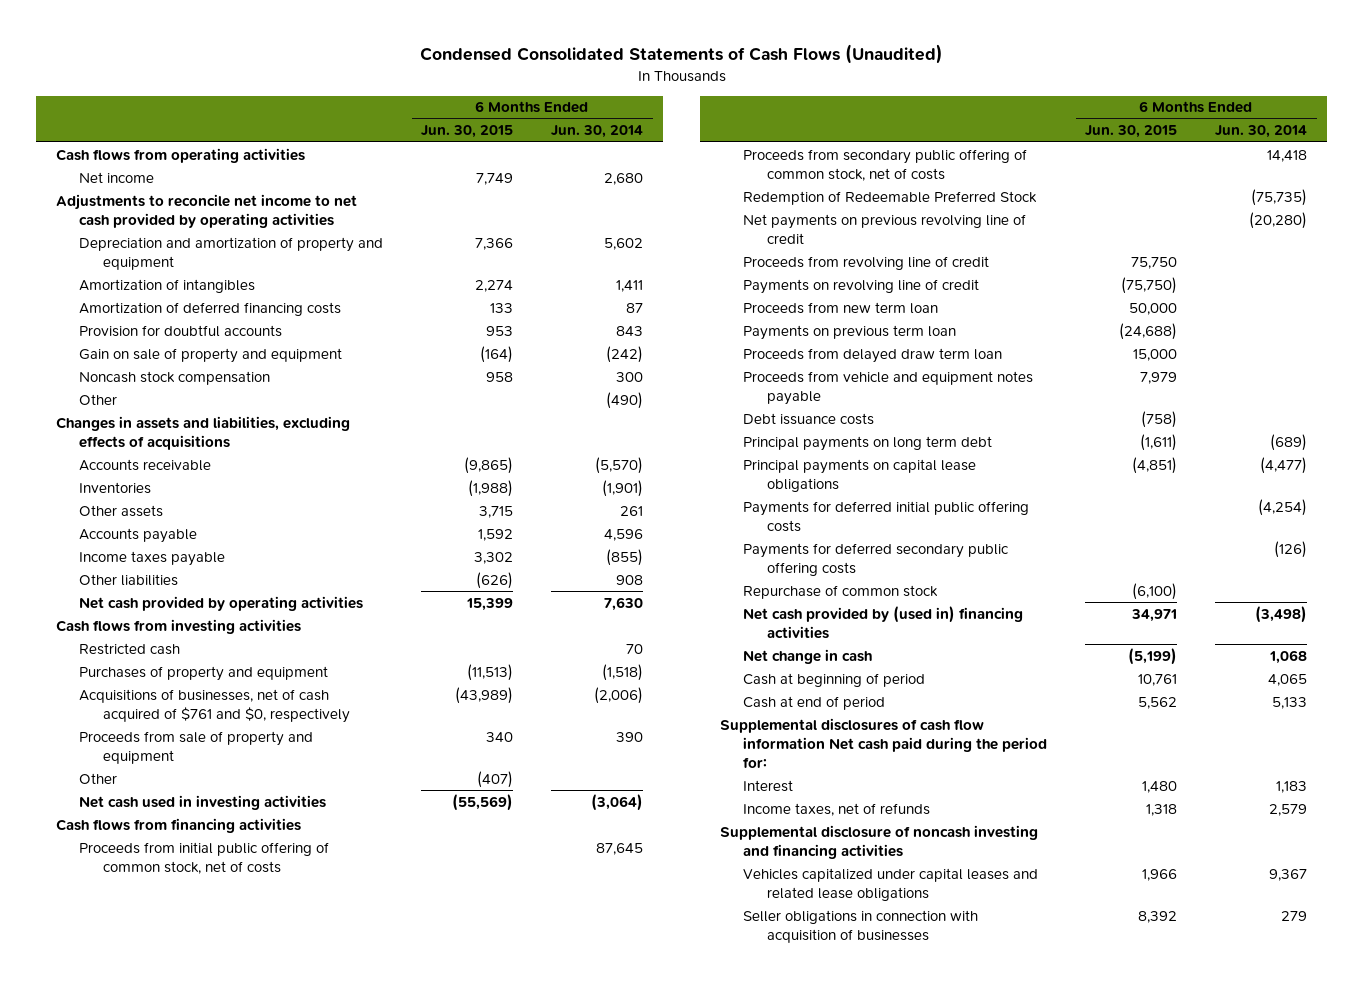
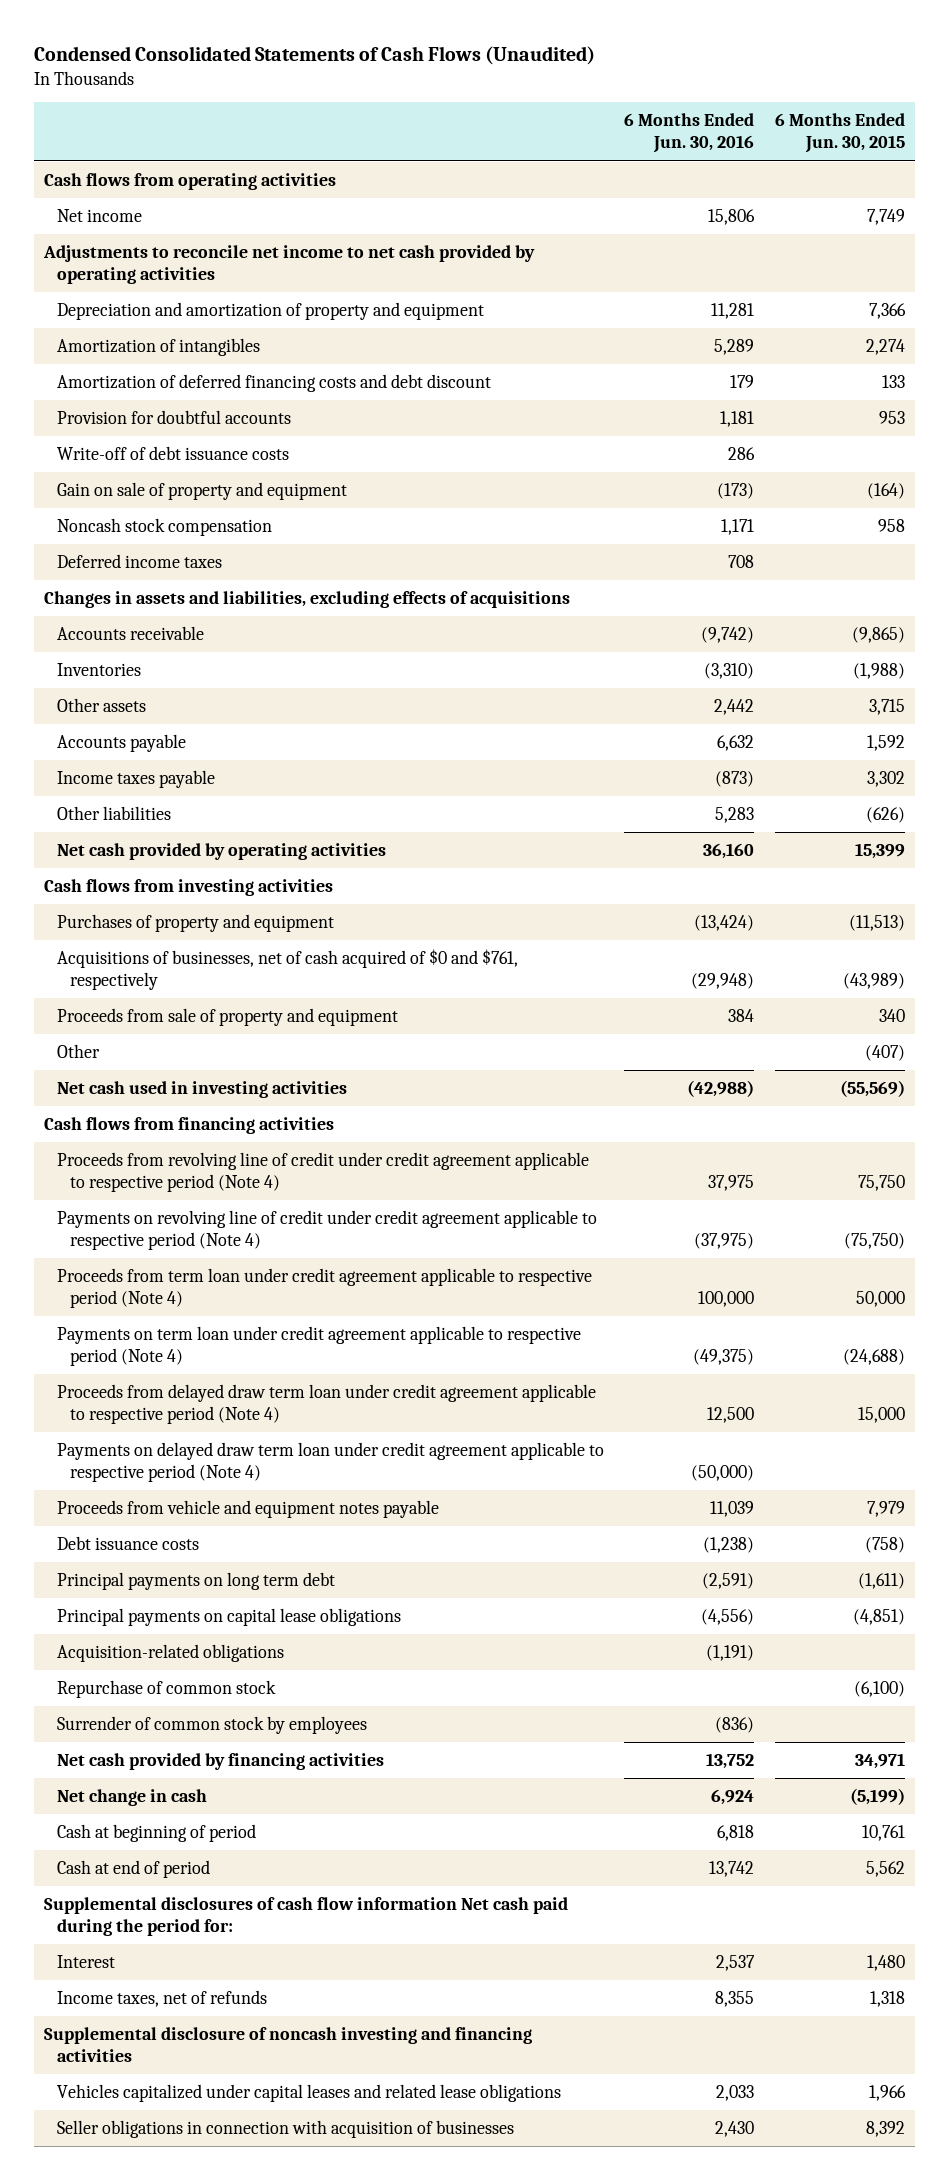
[551,125,644,139] Jun. 30, 2014 -> none
none -> [624,113,755,154] 6 Months Ended Jun. 30, 2016
[79,301,342,316] Amortization of deferred financing costs -> [57,374,492,393] Amortization of deferred financing costs and debt discount
none -> [57,446,290,461] Write-off of debt issuance costs
[79,393,118,405] Other -> none
none -> [57,554,223,569] Deferred income taxes
[79,642,181,655] Restricted cash -> none
[79,688,350,723] Acquisitions of businesses, net of cash acquired of $761 and $0, respectively -> [57,949,519,991] Acquisitions of businesses, net of cash acquired of $0 and $761, respectively
[79,841,330,874] Proceeds from initial public offering of common stock, net of costs -> none
[743,148,1028,181] Proceeds from secondary public offering of common stock, net of costs -> none
[743,190,1038,205] Redemption of Redeemable Preferred Stock -> none
[743,213,1027,244] Net payments on previous revolving line of credit -> none
[743,255,990,270] Proceeds from revolving line of credit -> [57,1152,590,1193] Proceeds from revolving line of credit under credit agreement applicable to respective period (Note 4)
[743,278,980,294] Payments on revolving line of credit -> [57,1210,598,1251] Payments on revolving line of credit under credit agreement applicable to respective period (Note 4)
[743,301,939,314] Proceeds from new term loan -> [57,1268,593,1309] Proceeds from term loan under credit agreement applicable to respective period (Note 4)
[743,324,957,340] Payments on previous term loan -> [57,1326,582,1367] Payments on term loan under credit agreement applicable to respective period (Note 4)
[743,347,1003,363] Proceeds from delayed draw term loan -> [57,1384,597,1425] Proceeds from delayed draw term loan under credit agreement applicable to respective period (Note 4)
none -> [57,1442,605,1483] Payments on delayed draw term loan under credit agreement applicable to respective period (Note 4)
[743,500,1030,532] Payments for deferred initial public offering costs -> none
[743,542,1010,576] Payments for deferred secondary public offering costs -> none
none -> [57,1644,285,1663] Acquisition-related obligations
none -> [57,1716,368,1735] Surrender of common stock by employees
[743,605,1024,639] Net cash provided by (used in) financing activities -> [57,1753,385,1771] Net cash provided by financing activities

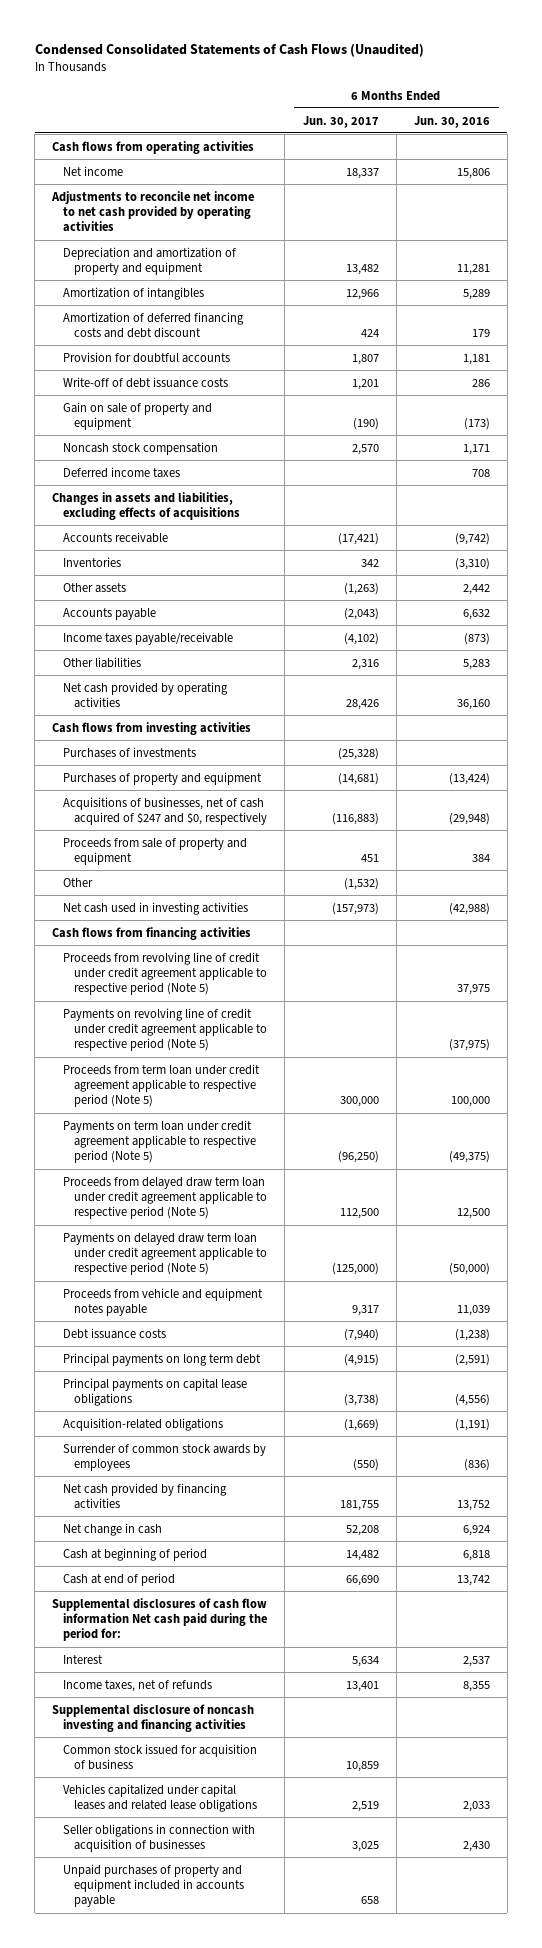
[774,113,905,154] 6 Months Ended Jun. 30, 2015 -> none
none -> [302,115,379,128] Jun. 30, 2017
[57,770,216,789] Income taxes payable -> [63,631,234,645] Income taxes payable/receivable
none -> [63,746,197,758] Purchases of investments
[57,949,519,991] Acquisitions of businesses, net of cash acquired of $0 and $761, respectively -> [63,796,268,825] Acquisitions of businesses, net of cash acquired of $247 and $0, respectively
[57,1152,590,1193] Proceeds from revolving line of credit under credit agreement applicable to respective period (Note 4) -> [63,951,268,996] Proceeds from revolving line of credit under credit agreement applicable to respective period (Note 5)
[57,1210,598,1251] Payments on revolving line of credit under credit agreement applicable to respective period (Note 4) -> [63,1007,268,1052] Payments on revolving line of credit under credit agreement applicable to respective period (Note 5)
[57,1268,593,1309] Proceeds from term loan under credit agreement applicable to respective period (Note 4) -> [63,1063,261,1108] Proceeds from term loan under credit agreement applicable to respective period (Note 5)
[57,1326,582,1367] Payments on term loan under credit agreement applicable to respective period (Note 4) -> [63,1119,257,1164] Payments on term loan under credit agreement applicable to respective period (Note 5)
[57,1384,597,1425] Proceeds from delayed draw term loan under credit agreement applicable to respective period (Note 4) -> [63,1176,268,1220] Proceeds from delayed draw term loan under credit agreement applicable to respective period (Note 5)
[57,1442,605,1483] Payments on delayed draw term loan under credit agreement applicable to respective period (Note 4) -> [63,1232,268,1276] Payments on delayed draw term loan under credit agreement applicable to respective period (Note 5)
[57,1680,277,1699] Repurchase of common stock -> none
[57,1716,368,1735] Surrender of common stock by employees -> [63,1443,267,1471] Surrender of common stock awards by employees
none -> [63,1743,258,1770] Common stock issued for acquisition of business
none -> [63,1863,245,1908] Unpaid purchases of property and equipment included in accounts payable

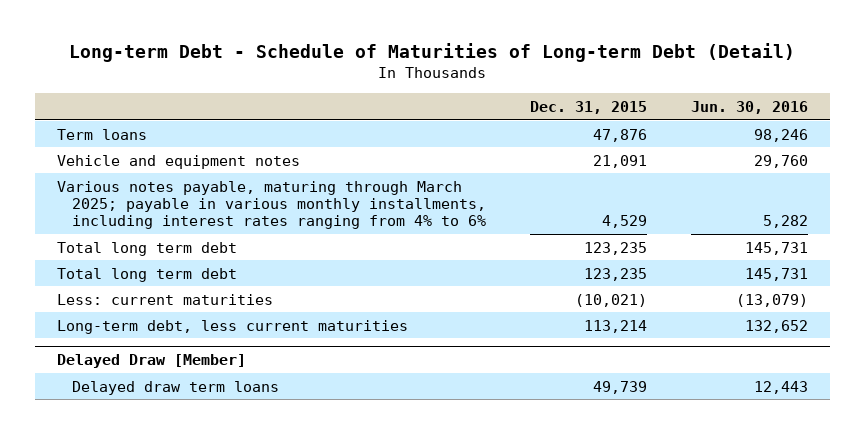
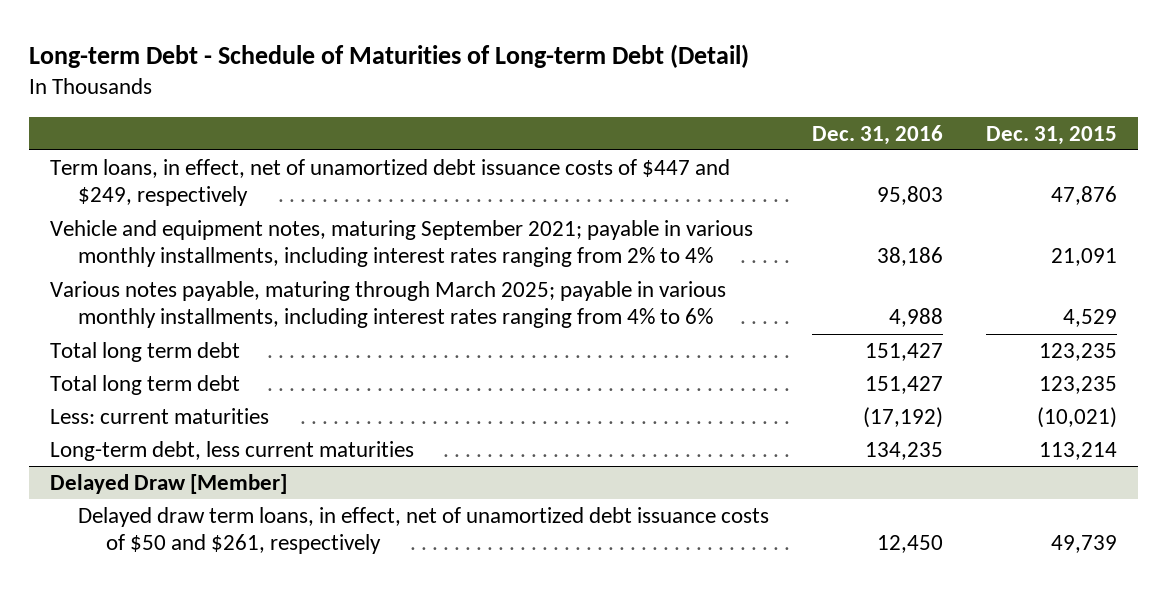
[690,100,808,114] Jun. 30, 2016 -> none
none -> [811,124,943,145] Dec. 31, 2016
[56,128,147,140] Term loans -> [49,158,730,207] Term loans, in effect, net of unamortized debt issuance costs of $447 and $249, respectively
[56,154,300,169] Vehicle and equipment notes -> [49,219,753,268] Vehicle and equipment notes, maturing September 2021; payable in various monthly installments, including interest rates ranging from 2% to 4%
[71,380,279,395] Delayed draw term loans -> [77,506,769,555] Delayed draw term loans, in effect, net of unamortized debt issuance costs of $50 and $261, respectively

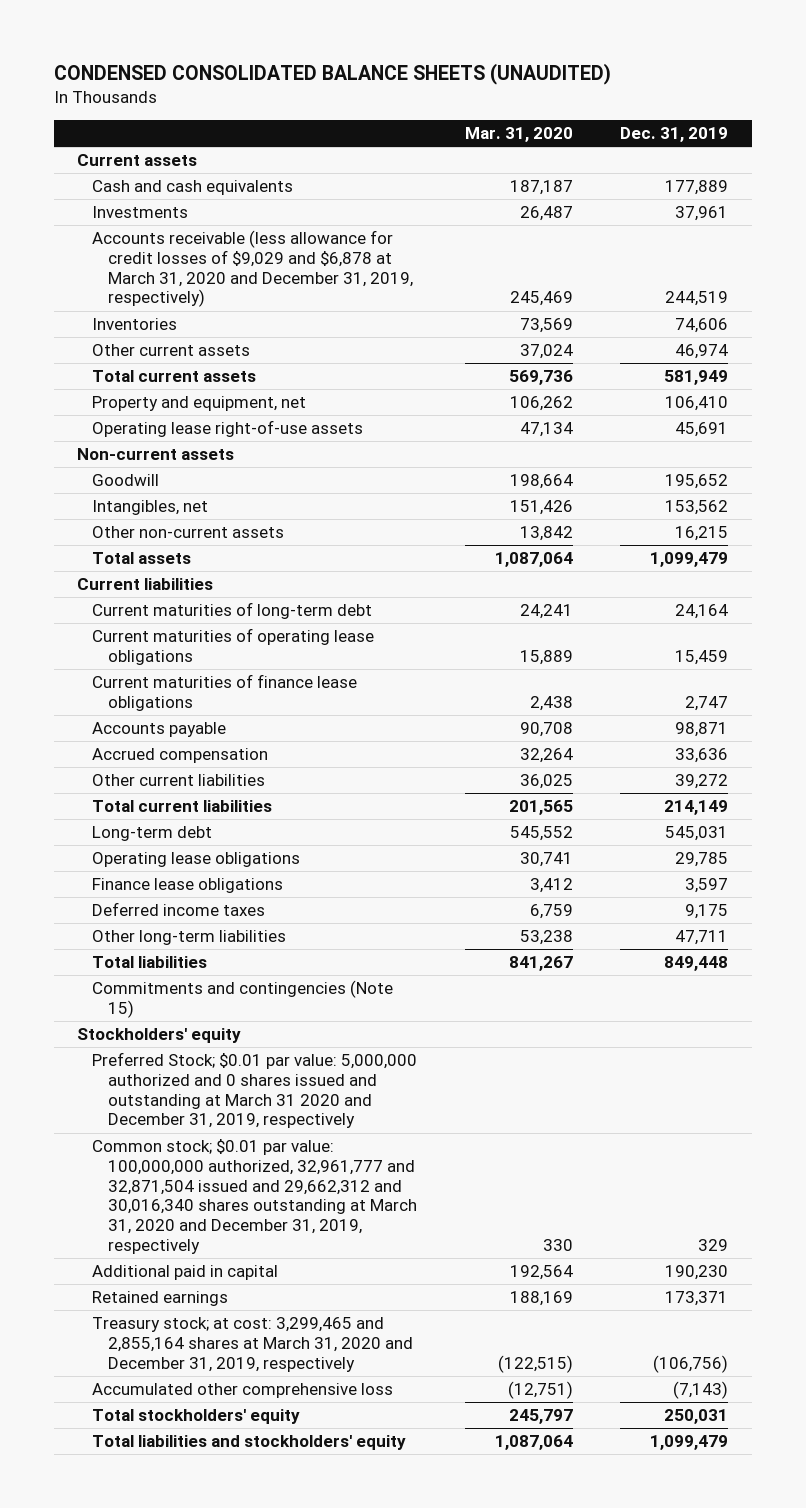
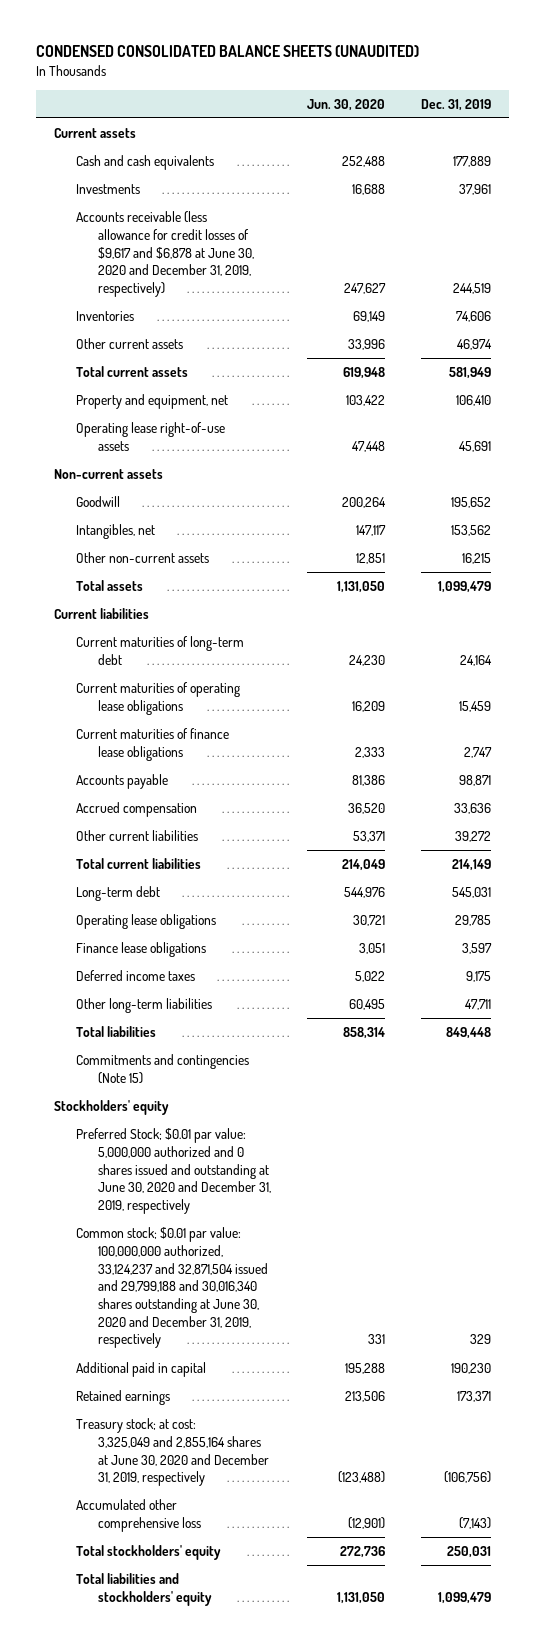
[464,127,573,143] Mar. 31, 2020 -> none
none -> [307,98,386,111] Jun. 30, 2020
[92,230,413,308] Accounts receivable (less allowance for credit losses of $9,029 and $6,878 at March 31, 2020 and December 31, 2019, respectively) -> [76,211,254,297] Accounts receivable (less allowance for credit losses of $9,617 and $6,878 at June 30, 2020 and December 31, 2019, respectively)
[92,1052,418,1129] Preferred Stock; $0.01 par value: 5,000,000 authorized and 0 shares issued and outstanding at March 31 2020 and December 31, 2019, respectively -> [76,1128,271,1214] Preferred Stock; $0.01 par value: 5,000,000 authorized and 0 shares issued and outstanding at June 30, 2020 and December 31, 2019, respectively
[92,1139,417,1254] Common stock; $0.01 par value: 100,000,000 authorized, 32,961,777 and 32,871,504 issued and 29,662,312 and 30,016,340 shares outstanding at March 31, 2020 and December 31, 2019, respectively -> [76,1227,268,1349] Common stock; $0.01 par value: 100,000,000 authorized, 33,124,237 and 32,871,504 issued and 29,799,188 and 30,016,340 shares outstanding at June 30, 2020 and December 31, 2019, respectively
[92,1317,413,1372] Treasury stock; at cost: 3,299,465 and 2,855,164 shares at March 31, 2020 and December 31, 2019, respectively -> [76,1418,269,1487] Treasury stock; at cost: 3,325,049 and 2,855,164 shares at June 30, 2020 and December 31, 2019, respectively

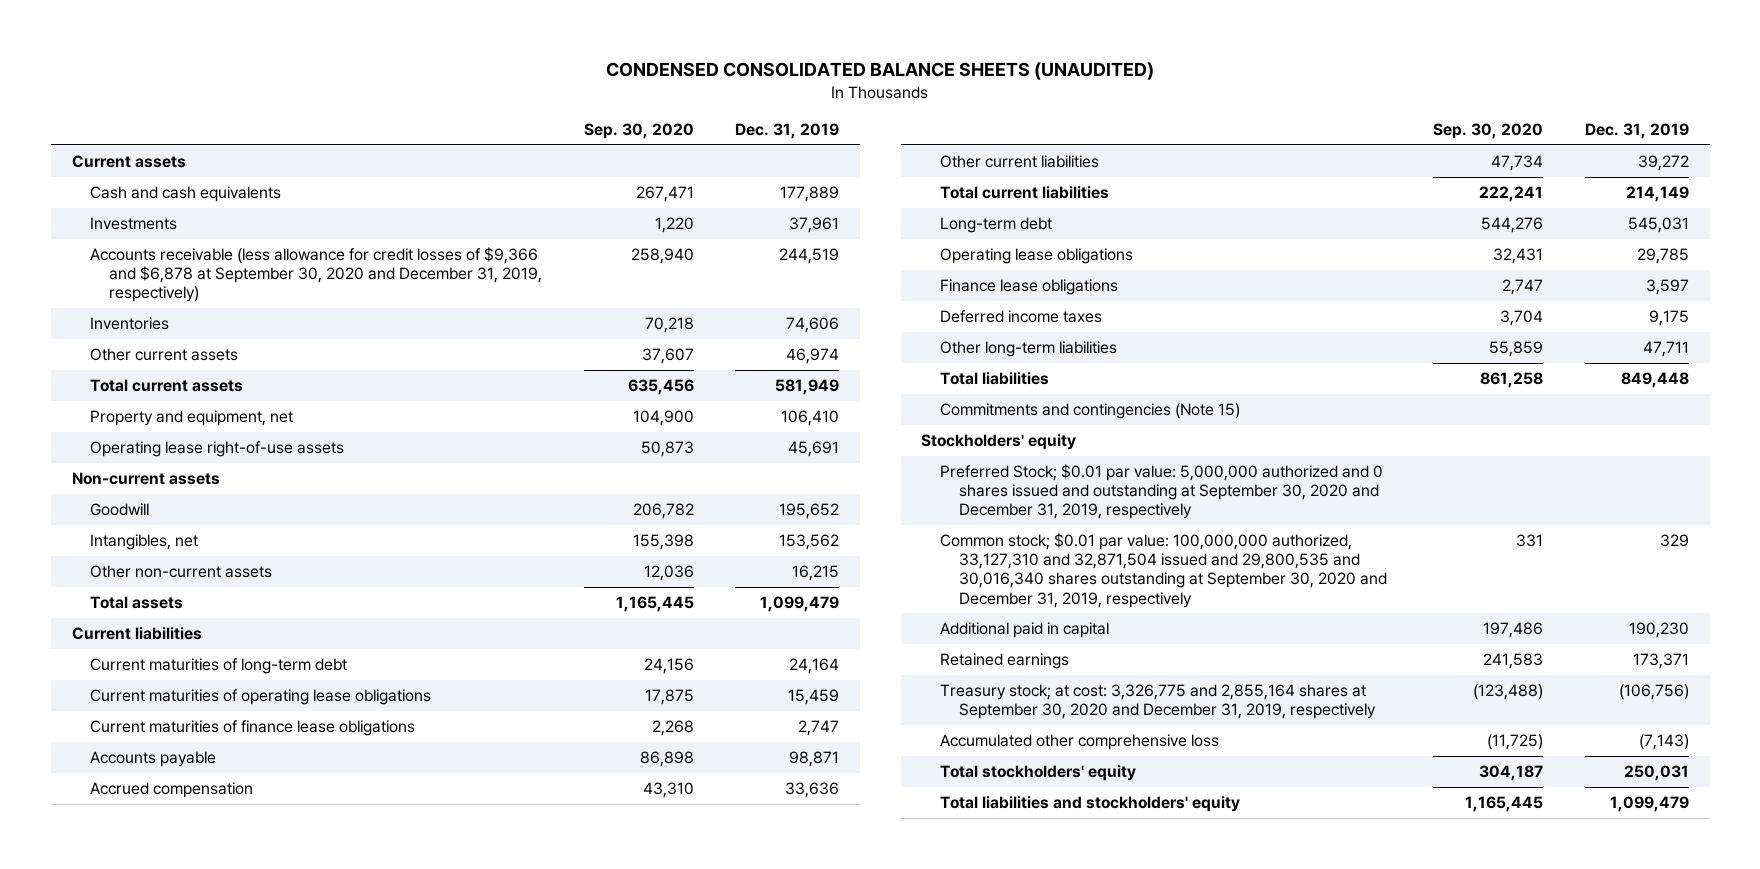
[307,98,386,111] Jun. 30, 2020 -> none
none -> [583,123,694,140] Sep. 30, 2020
[76,211,254,297] Accounts receivable (less allowance for credit losses of $9,617 and $6,878 at June 30, 2020 and December 31, 2019, respectively) -> [90,247,543,303] Accounts receivable (less allowance for credit losses of $9,366 and $6,878 at September 30, 2020 and December 31, 2019, respectively)
[76,1128,271,1214] Preferred Stock; $0.01 par value: 5,000,000 authorized and 0 shares issued and outstanding at June 30, 2020 and December 31, 2019, respectively -> [940,464,1384,520] Preferred Stock; $0.01 par value: 5,000,000 authorized and 0 shares issued and outstanding at September 30, 2020 and December 31, 2019, respectively
[76,1227,268,1349] Common stock; $0.01 par value: 100,000,000 authorized, 33,124,237 and 32,871,504 issued and 29,799,188 and 30,016,340 shares outstanding at June 30, 2020 and December 31, 2019, respectively -> [940,533,1387,608] Common stock; $0.01 par value: 100,000,000 authorized, 33,127,310 and 32,871,504 issued and 29,800,535 and 30,016,340 shares outstanding at September 30, 2020 and December 31, 2019, respectively
[76,1418,269,1487] Treasury stock; at cost: 3,325,049 and 2,855,164 shares at June 30, 2020 and December 31, 2019, respectively -> [940,684,1376,720] Treasury stock; at cost: 3,326,775 and 2,855,164 shares at September 30, 2020 and December 31, 2019, respectively

